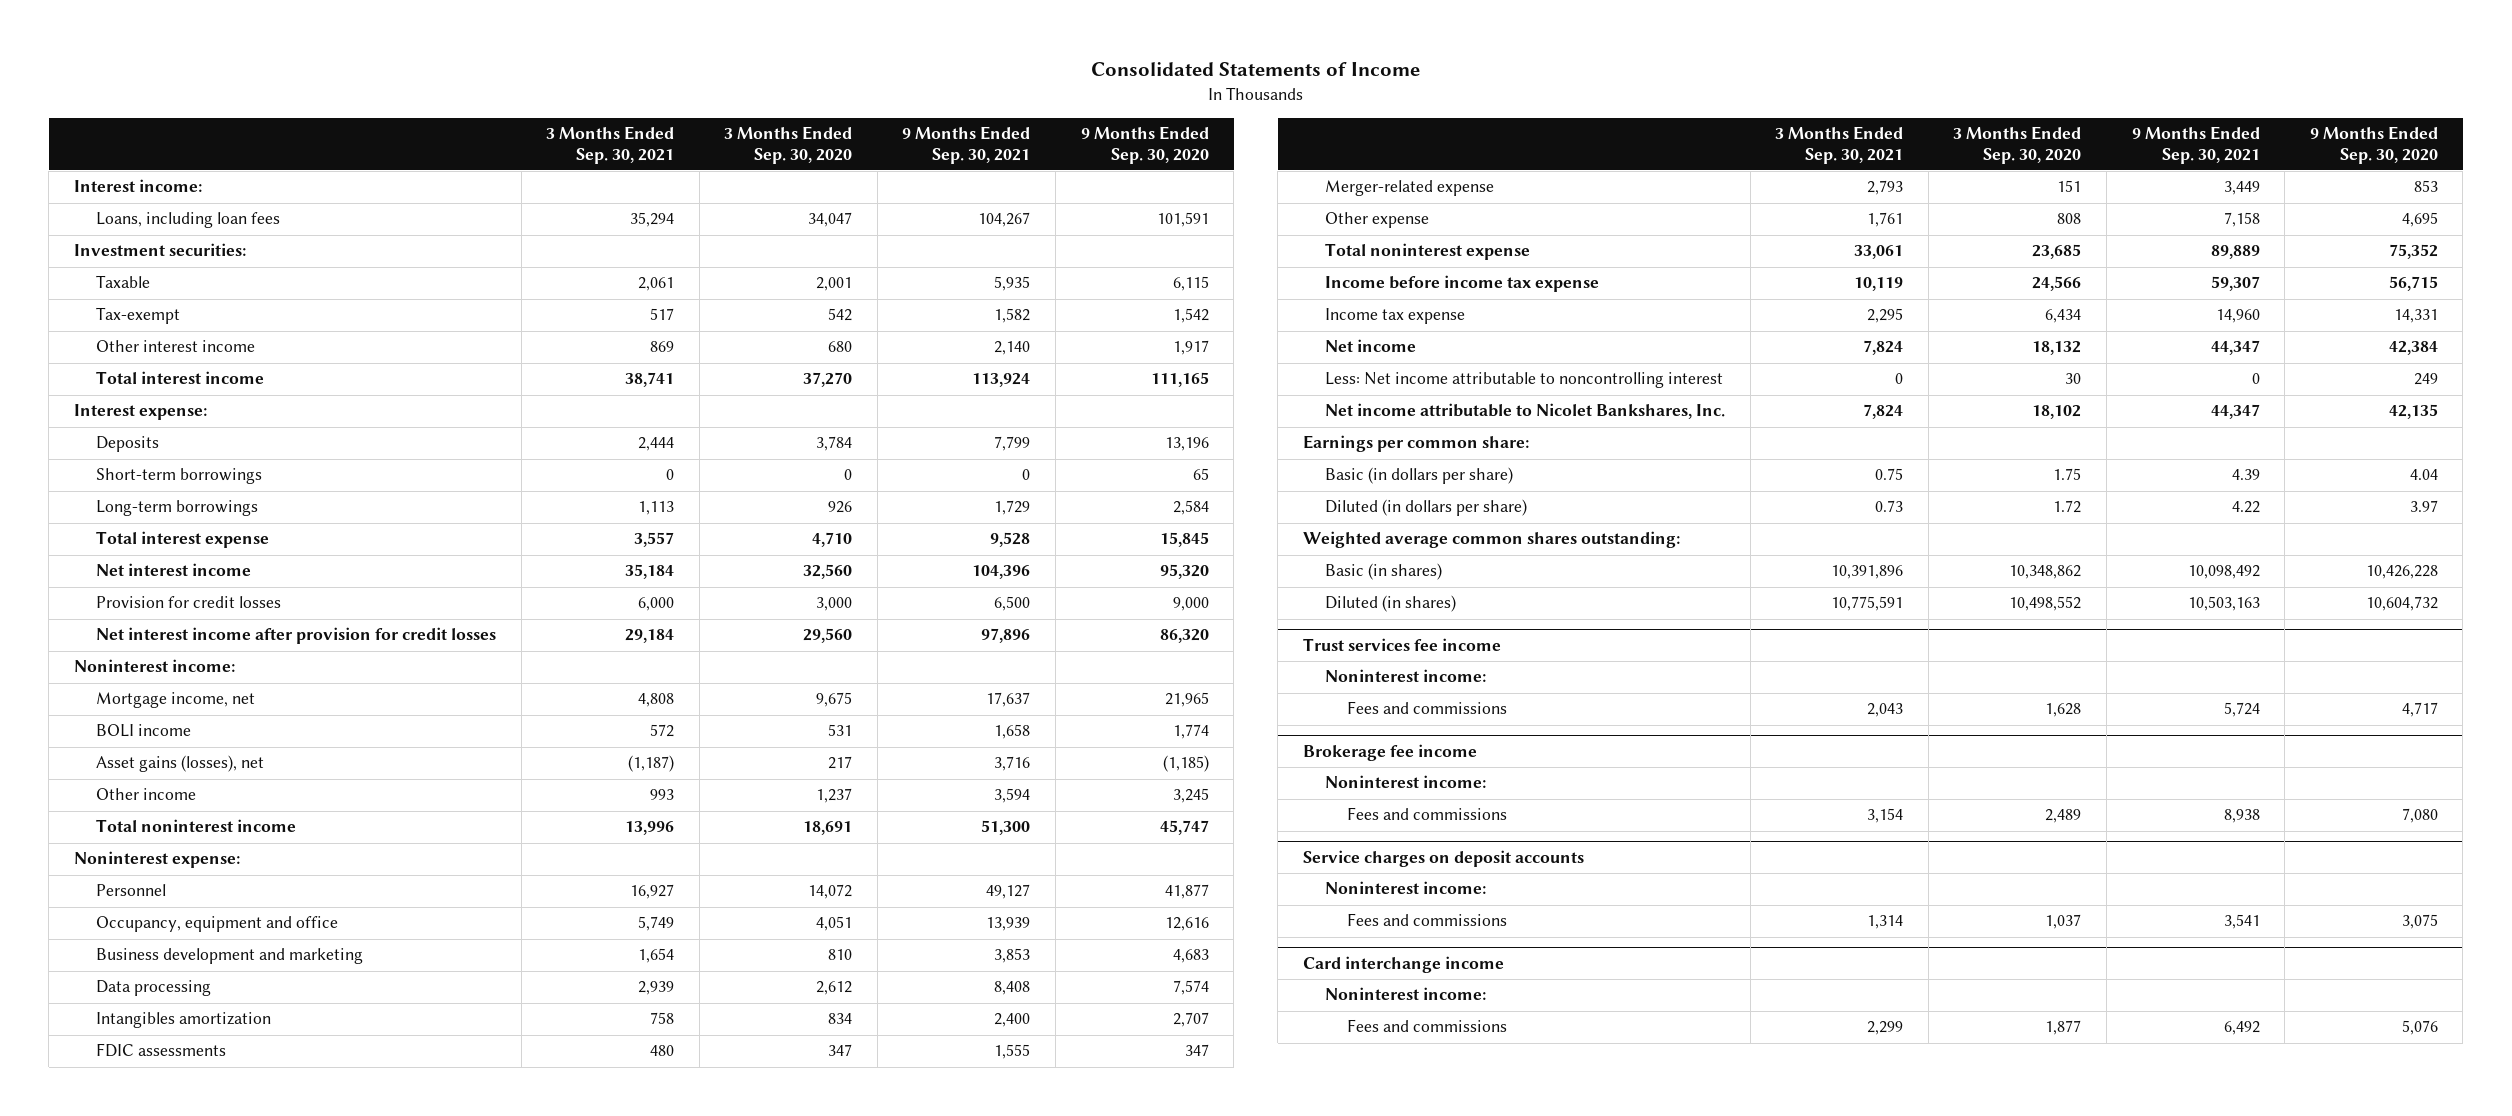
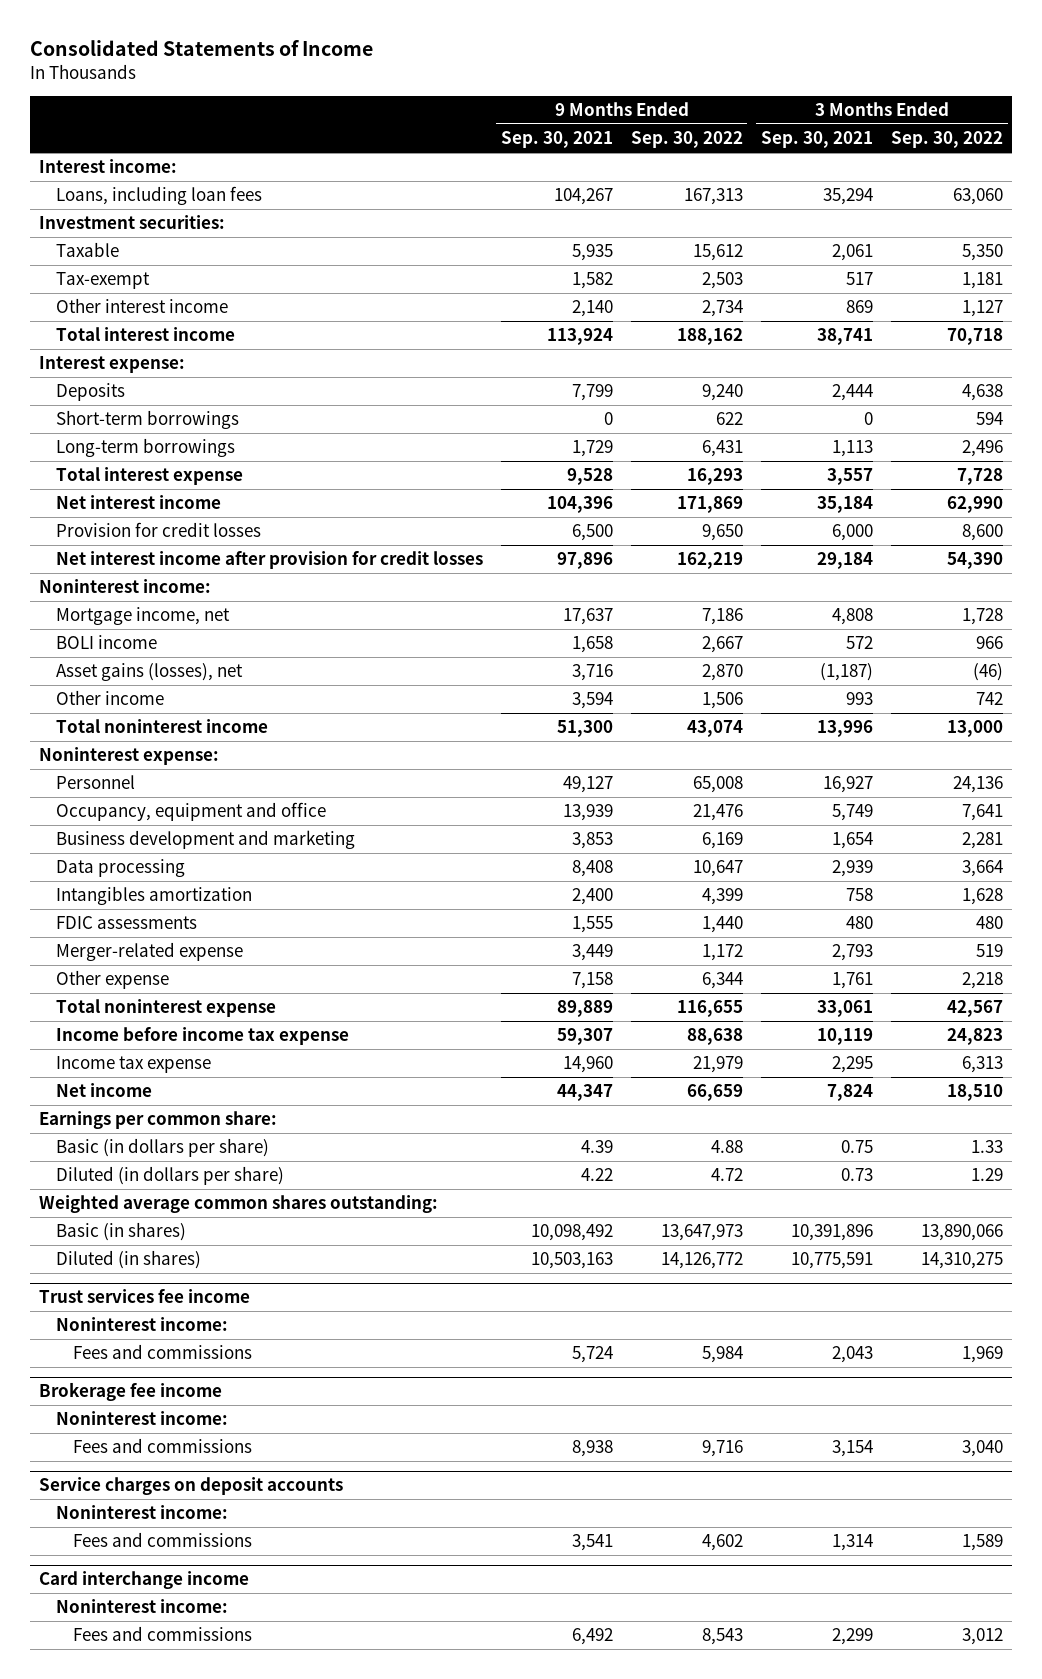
[724,126,853,164] 3 Months Ended Sep. 30, 2020 -> none
[1080,126,1209,164] 9 Months Ended Sep. 30, 2020 -> none
none -> [630,131,743,149] Sep. 30, 2022
none -> [891,131,1004,149] Sep. 30, 2022
[1325,372,1724,389] Less: Net income attributable to noncontrolling interest -> none
[1325,403,1726,420] Net income attributable to Nicolet Bankshares, Inc. -> none

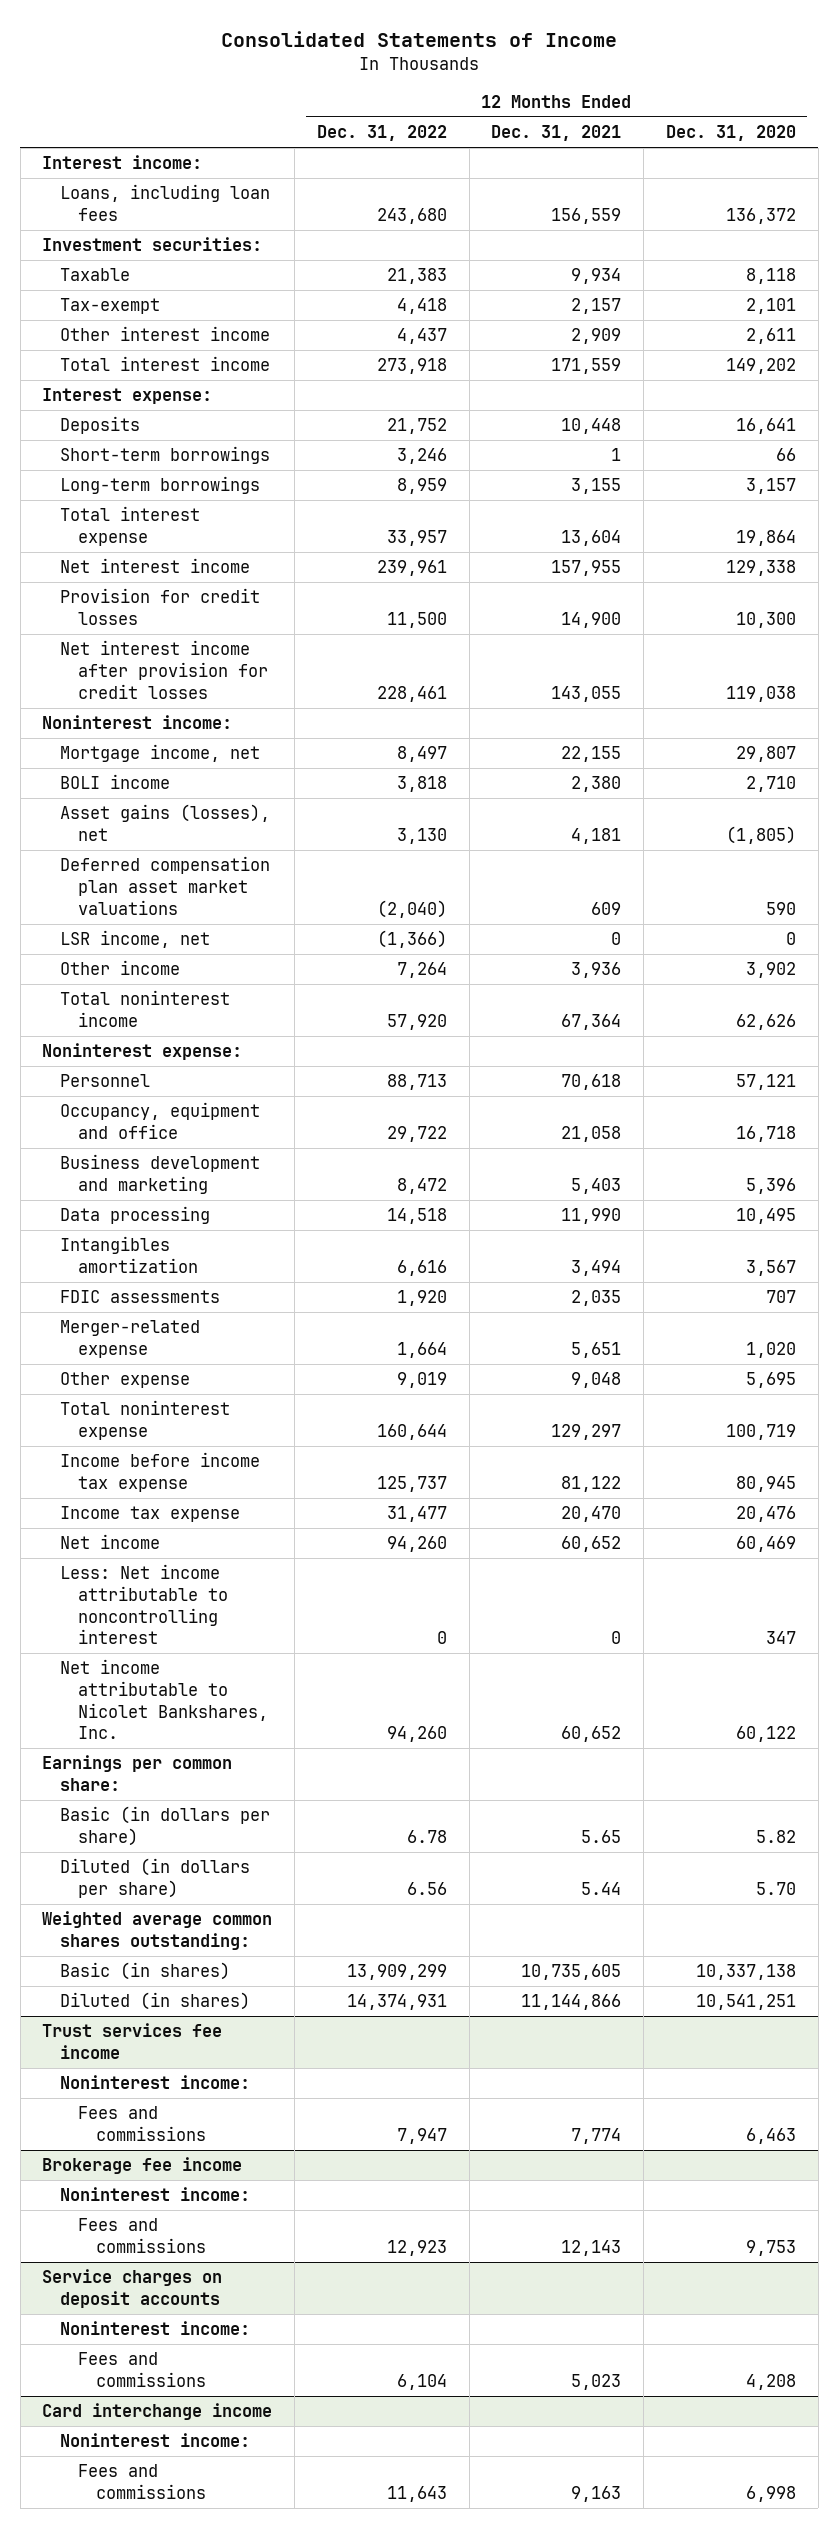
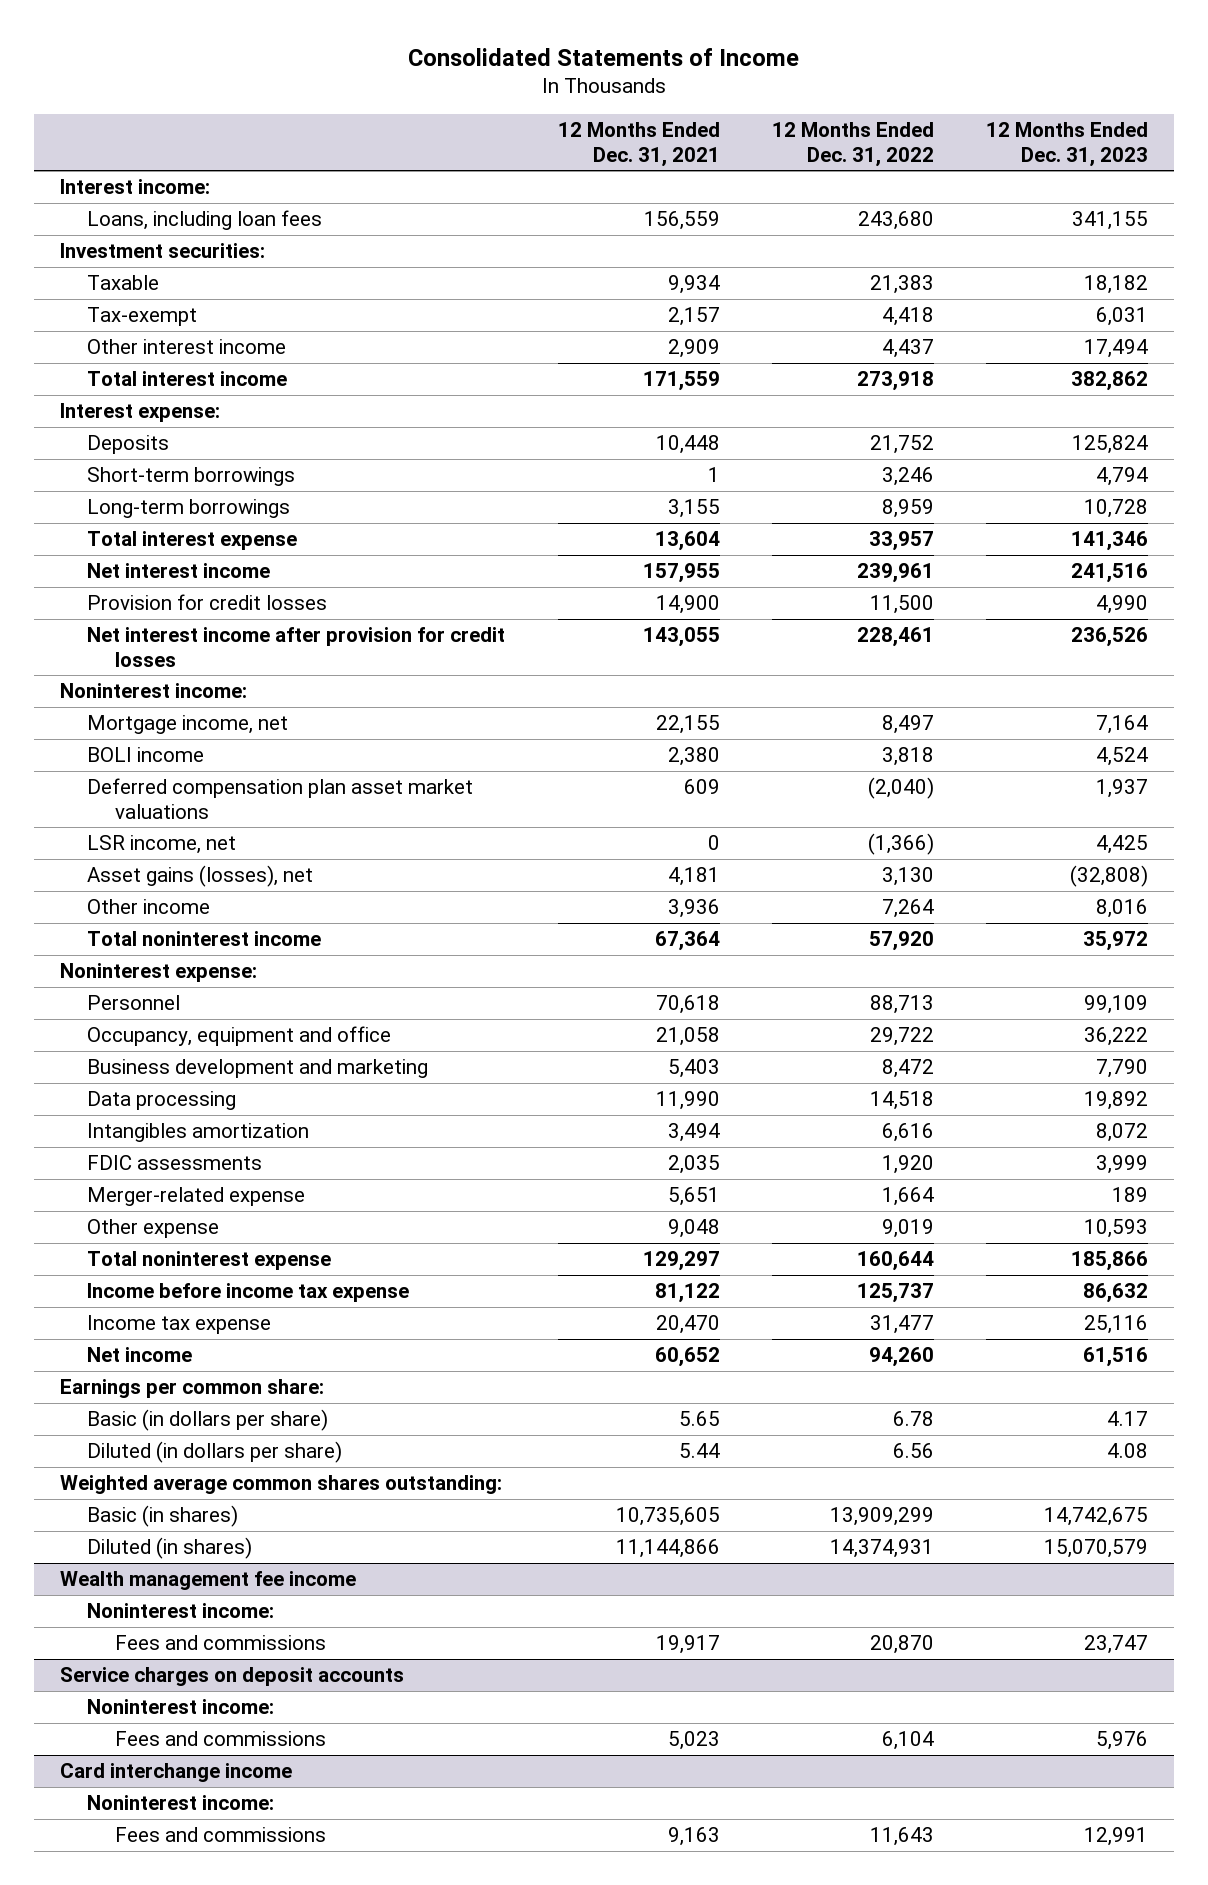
[665,125,796,142] Dec. 31, 2020 -> none
none -> [985,121,1148,167] 12 Months Ended Dec. 31, 2023
[60,804,271,841] Asset gains (losses), net -> [87,865,314,888] Asset gains (losses), net
[60,1564,228,1645] Less: Net income attributable to noncontrolling interest -> none
[60,1659,268,1740] Net income attributable to Nicolet Bankshares, Inc. -> none
[42,2023,223,2059] Trust services fee income -> none
[60,2075,251,2090] Noninterest income: -> none
[77,2106,206,2141] Fees and commissions -> none
[42,2157,243,2175] Brokerage fee income -> none
none -> [59,1571,356,1591] Wealth management fee income
[386,2239,447,2256] 12,923 -> [869,1635,934,1655] 20,870
[561,2239,622,2256] 12,143 -> [655,1635,720,1655] 19,917

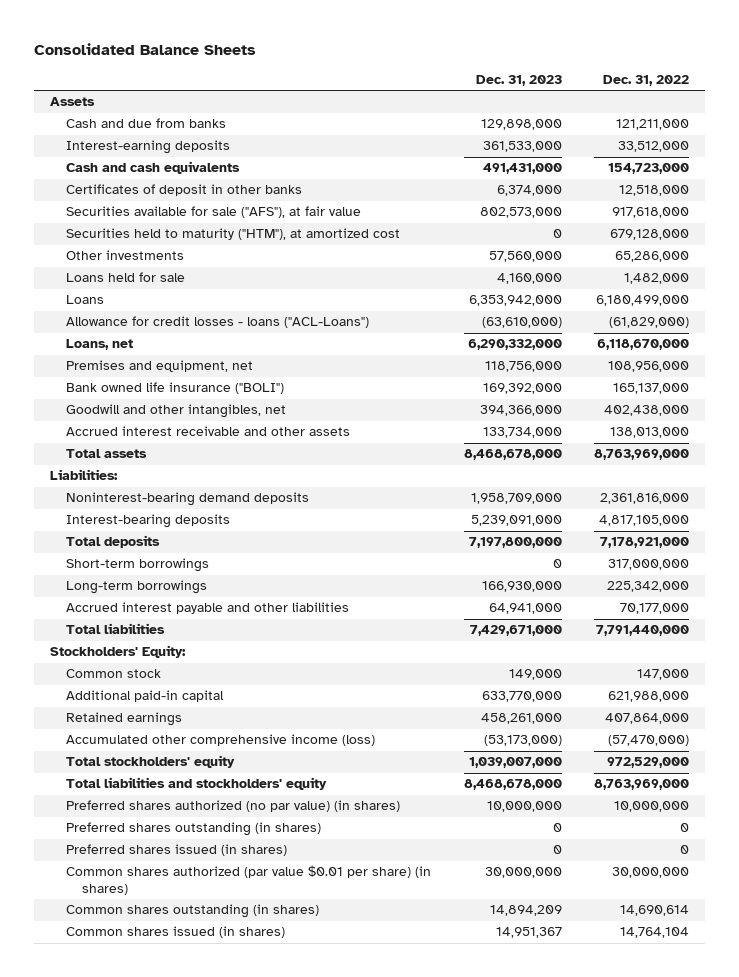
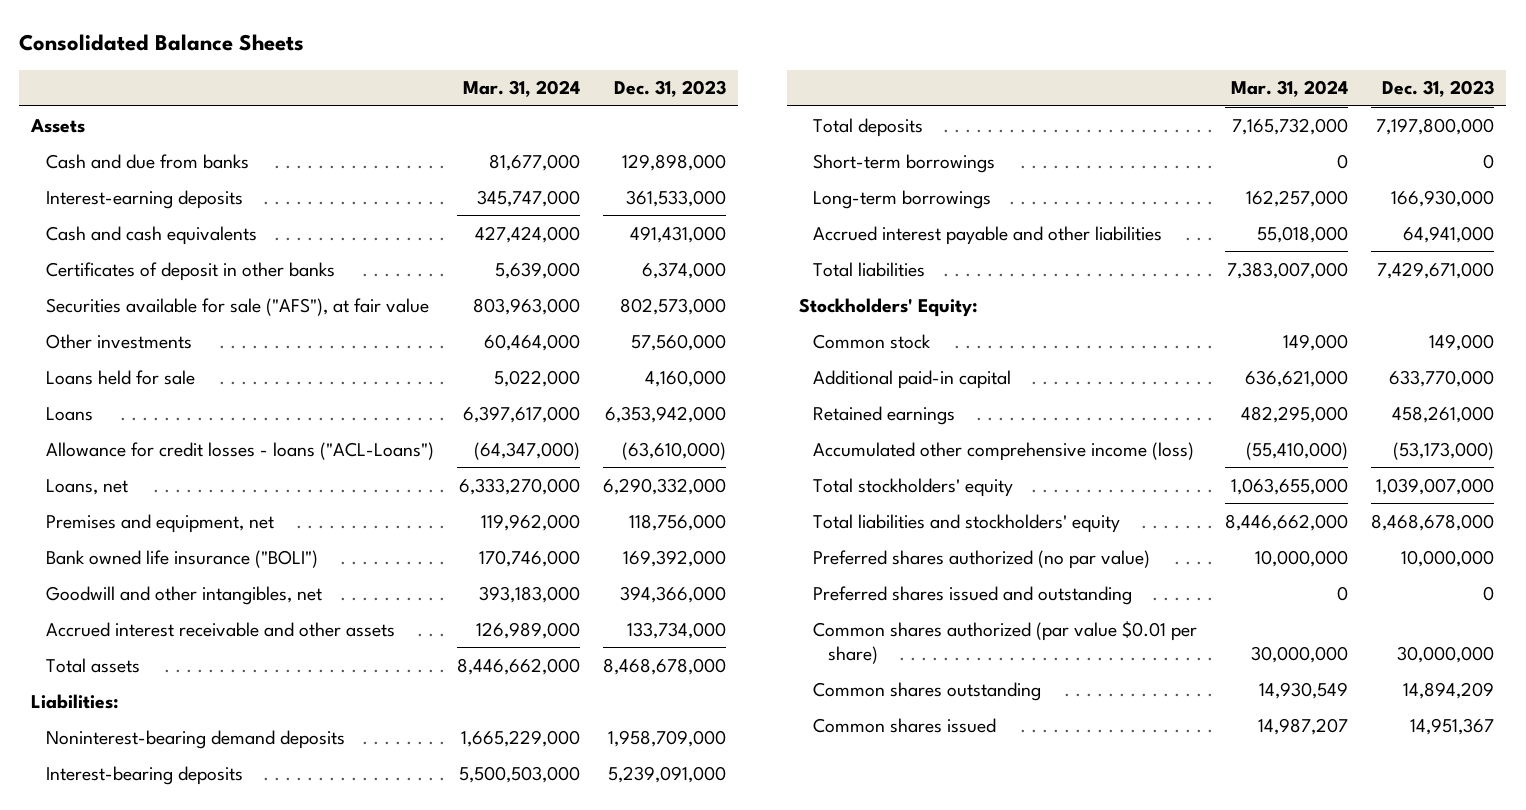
[603,75,690,87] Dec. 31, 2022 -> none
none -> [462,80,580,98] Mar. 31, 2024
[66,228,401,241] Securities held to maturity ("HTM"), at amortized cost -> none
[66,822,322,837] Preferred shares outstanding (in shares) -> none
[66,800,401,813] Preferred shares authorized (no par value) (in shares) -> [813,549,1151,569] Preferred shares authorized (no par value)
[66,844,288,857] Preferred shares issued (in shares) -> [813,585,1133,605] Preferred shares issued and outstanding
[66,865,432,895] Common shares authorized (par value $0.01 per share) (in shares) -> [813,620,1198,664] Common shares authorized (par value $0.01 per share)
[66,904,320,919] Common shares outstanding (in shares) -> [813,681,1042,701] Common shares outstanding
[66,926,286,939] Common shares issued (in shares) -> [813,717,997,733] Common shares issued

